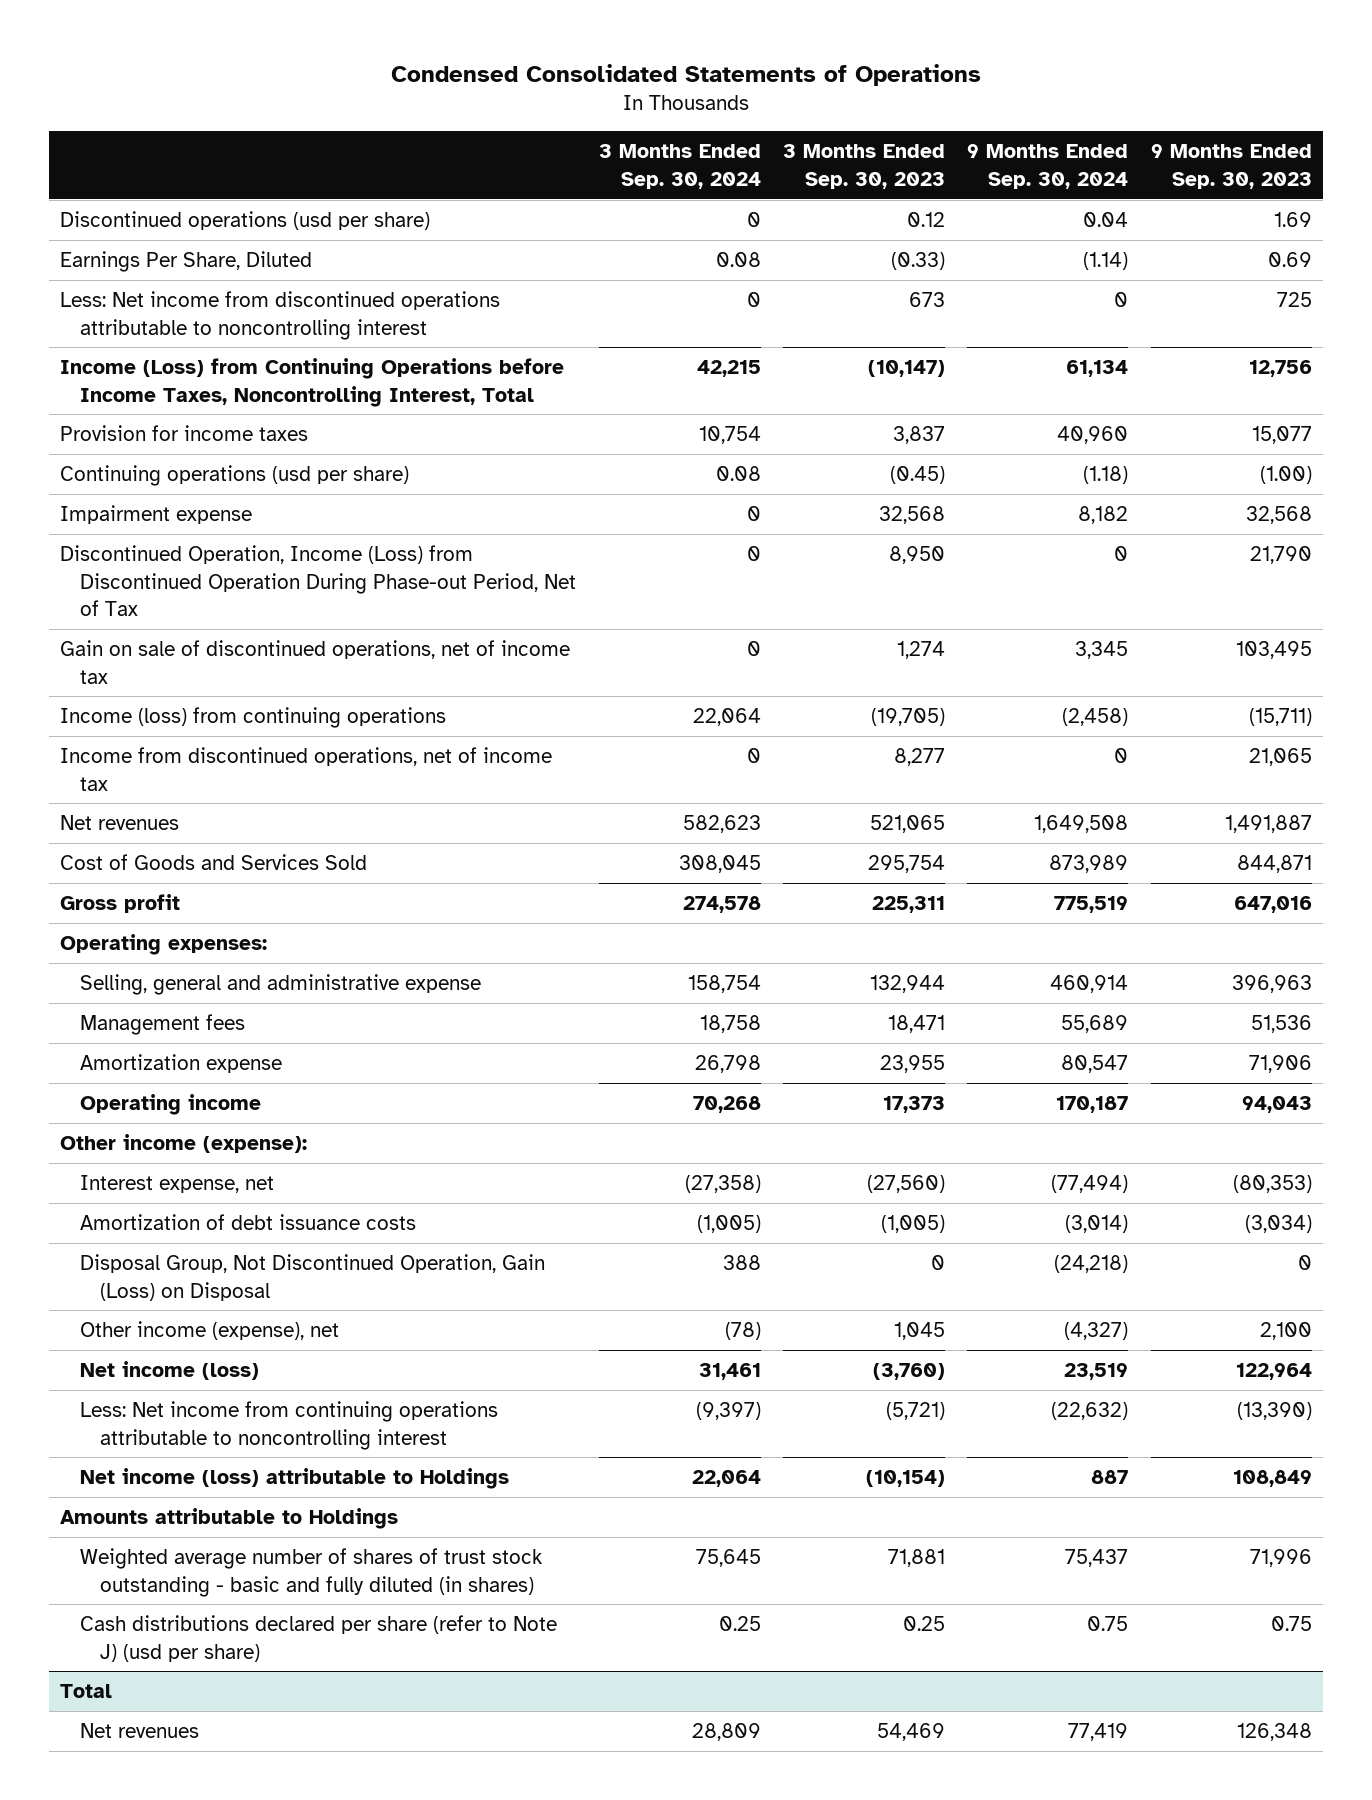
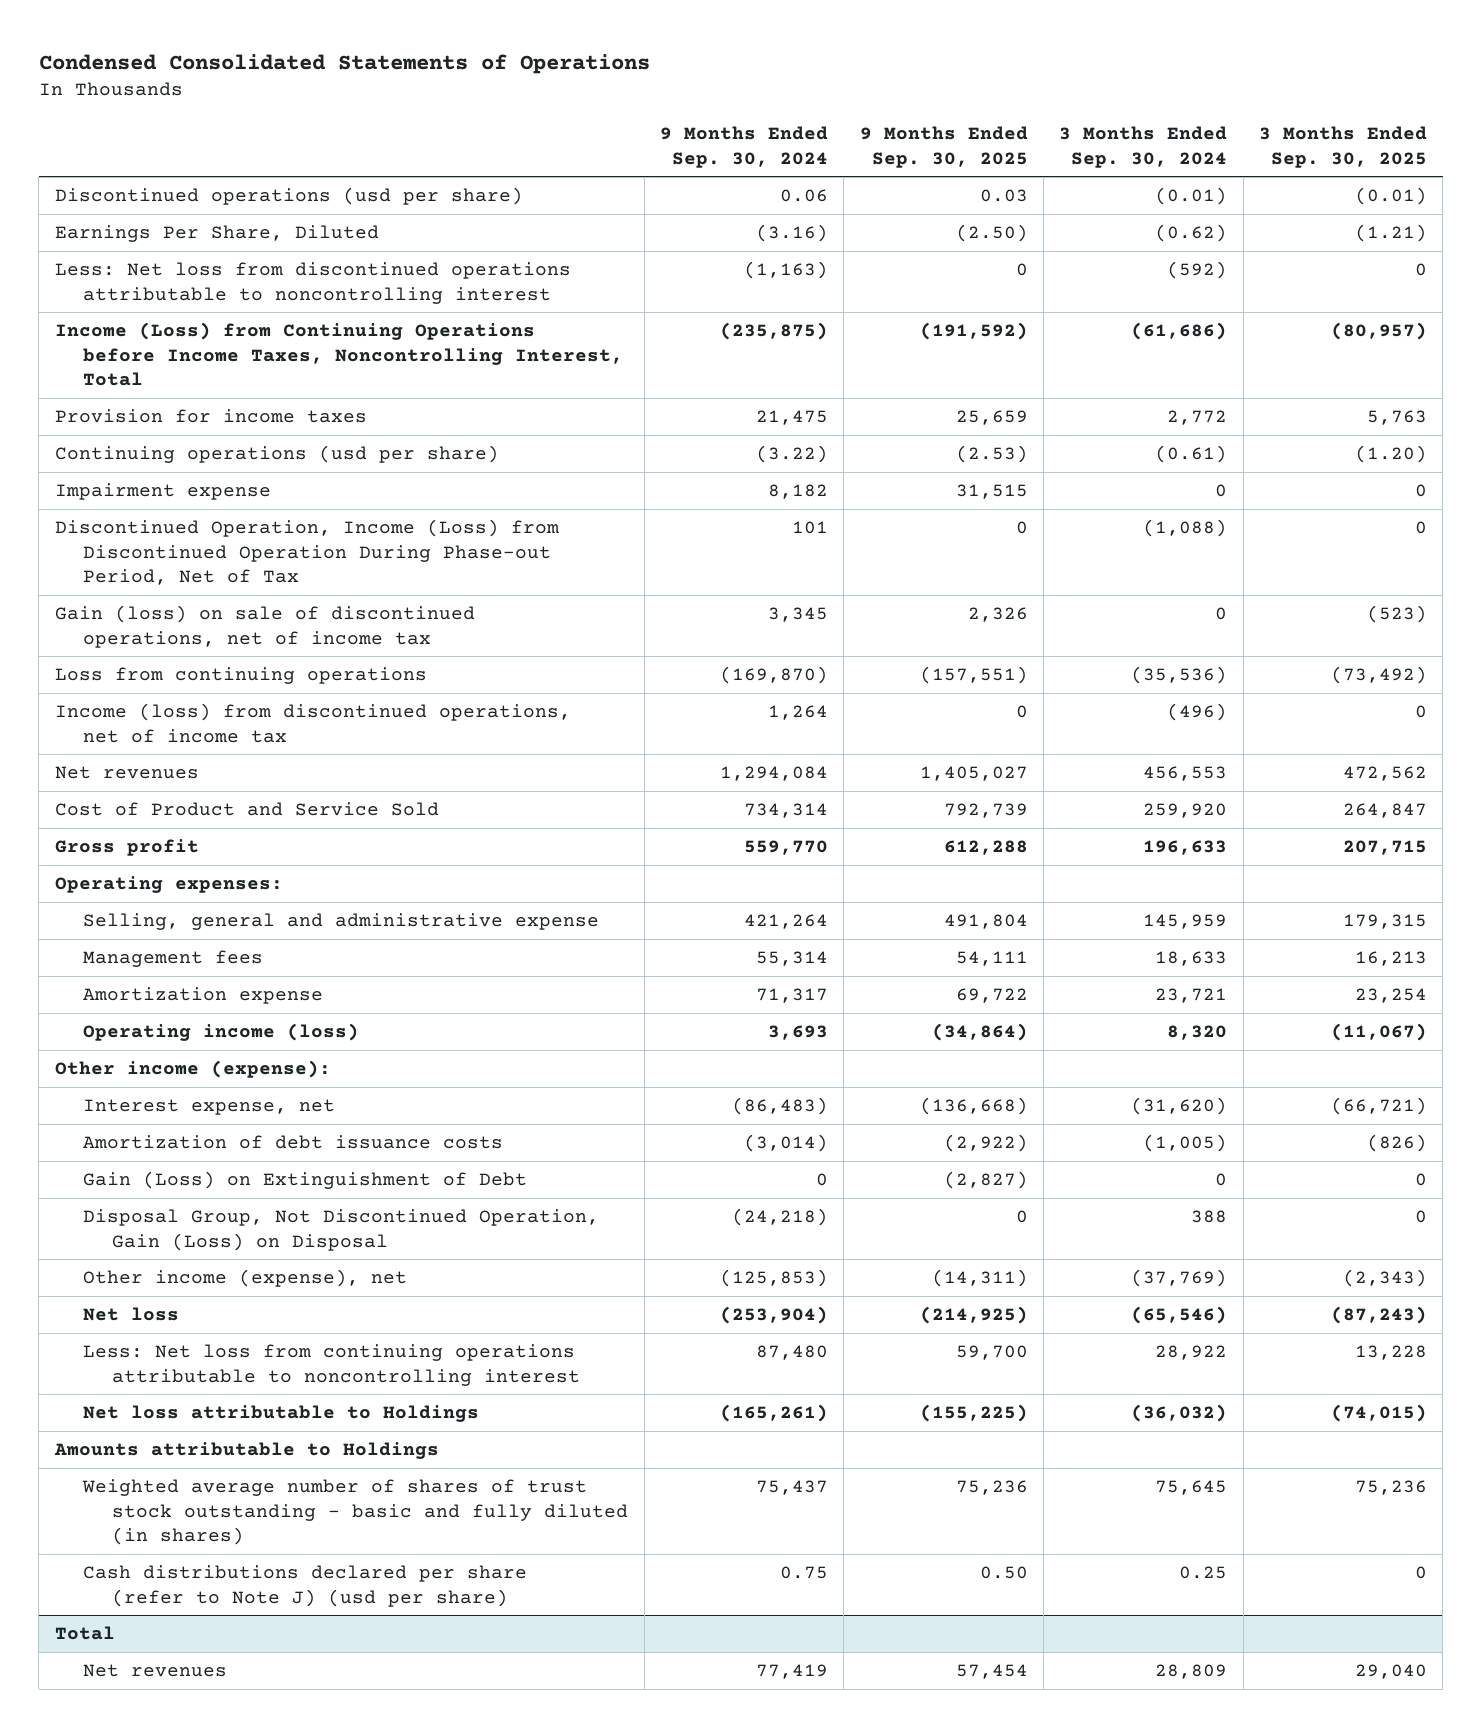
[782,144,945,189] 3 Months Ended Sep. 30, 2023 -> none
[1150,144,1312,189] 9 Months Ended Sep. 30, 2023 -> none
none -> [859,126,1028,168] 9 Months Ended Sep. 30, 2025
none -> [1259,126,1428,168] 3 Months Ended Sep. 30, 2025
[746,212,761,228] 0 -> [1155,187,1228,206] (0.01)
[1083,212,1129,228] 0.04 -> [779,189,828,203] 0.06
[715,252,761,268] 0.08 -> [1155,224,1228,243] (0.62)
[1083,252,1129,271] (1.14) -> [755,224,828,243] (3.16)
[60,291,501,340] Less: Net income from discontinued operations attributable to noncontrolling interest -> [54,262,571,304] Less: Net loss from discontinued operations attributable to noncontrolling interest
[746,292,761,308] 0 -> [1167,261,1228,280] (592)
[1114,292,1129,308] 0 -> [743,261,828,280] (1,163)
[696,360,761,378] 42,215 -> [1131,322,1228,341] (61,686)
[1066,360,1129,378] 61,134 -> [719,322,828,341] (235,875)
[698,426,761,445] 10,754 -> [1167,410,1228,426] 2,772
[1057,426,1129,445] 40,960 -> [755,410,828,426] 21,475
[715,466,761,482] 0.08 -> [1155,445,1228,464] (0.61)
[1083,466,1129,485] (1.18) -> [755,445,828,464] (3.22)
[746,546,761,562] 0 -> [1143,519,1228,538] (1,088)
[1114,546,1129,562] 0 -> [791,521,828,535] 101
[60,640,571,684] Gain on sale of discontinued operations, net of income tax -> [54,605,475,648] Gain (loss) on sale of discontinued operations, net of income tax
[60,707,447,729] Income (loss) from continuing operations -> [54,667,427,685] Loss from continuing operations
[692,708,761,727] 22,064 -> [1131,666,1228,685] (35,536)
[1062,708,1129,727] (2,458) -> [719,666,828,685] (169,870)
[60,747,553,791] Income from discontinued operations, net of income tax -> [54,703,571,743] Income (loss) from discontinued operations, net of income tax
[746,748,761,764] 0 -> [1167,703,1228,722] (496)
[1114,748,1129,764] 0 -> [767,705,828,721] 1,264
[682,815,761,834] 582,623 -> [1143,766,1228,782] 456,553
[1034,815,1129,834] 1,649,508 -> [719,766,828,782] 1,294,084
[60,854,368,871] Cost of Goods and Services Sold -> [54,802,439,817] Cost of Product and Service Sold
[678,855,761,874] 308,045 -> [1143,803,1228,819] 259,920
[1049,855,1129,874] 873,989 -> [743,803,828,819] 734,314
[682,896,761,914] 274,578 -> [1143,840,1228,856] 196,633
[1054,896,1129,914] 775,519 -> [743,840,828,856] 559,770
[687,975,761,994] 158,754 -> [1143,914,1228,930] 145,959
[1050,975,1129,994] 460,914 -> [743,914,828,930] 421,264
[699,1015,761,1034] 18,758 -> [1155,951,1228,967] 18,633
[1061,1015,1129,1034] 55,689 -> [755,951,828,967] 55,314
[694,1055,761,1074] 26,798 -> [1155,988,1228,1004] 23,721
[1061,1055,1129,1074] 80,547 -> [755,988,828,1004] 71,317
[80,1094,262,1116] Operating income -> [83,1023,360,1042] Operating income (loss)
[692,1096,761,1114] 70,268 -> [1167,1025,1228,1041] 8,320
[1056,1096,1129,1114] 170,187 -> [767,1025,828,1041] 3,693
[684,1175,761,1194] (27,358) -> [1131,1097,1228,1116] (31,620)
[1051,1175,1129,1194] (77,494) -> [731,1097,828,1116] (86,483)
none -> [83,1171,528,1190] Gain (Loss) on Extinguishment of Debt
[724,1322,761,1341] (78) -> [1131,1269,1228,1288] (37,769)
[1064,1322,1129,1341] (4,327) -> [719,1269,828,1288] (125,853)
[80,1361,260,1381] Net income (loss) -> [83,1307,180,1322] Net loss
[698,1363,761,1381] 31,461 -> [1131,1306,1228,1325] (65,546)
[1064,1363,1129,1381] 23,519 -> [719,1306,828,1325] (253,904)
[80,1401,499,1450] Less: Net income from continuing operations attributable to noncontrolling interest -> [83,1344,581,1386] Less: Net loss from continuing operations attributable to noncontrolling interest
[695,1402,761,1421] (9,397) -> [1155,1345,1228,1361] 28,922
[1051,1402,1129,1421] (22,632) -> [755,1345,828,1361] 87,480
[80,1468,510,1490] Net income (loss) attributable to Holdings -> [83,1405,480,1423] Net loss attributable to Holdings
[691,1470,761,1488] 22,064 -> [1131,1404,1228,1423] (36,032)
[1091,1470,1129,1485] 887 -> [719,1404,828,1423] (165,261)

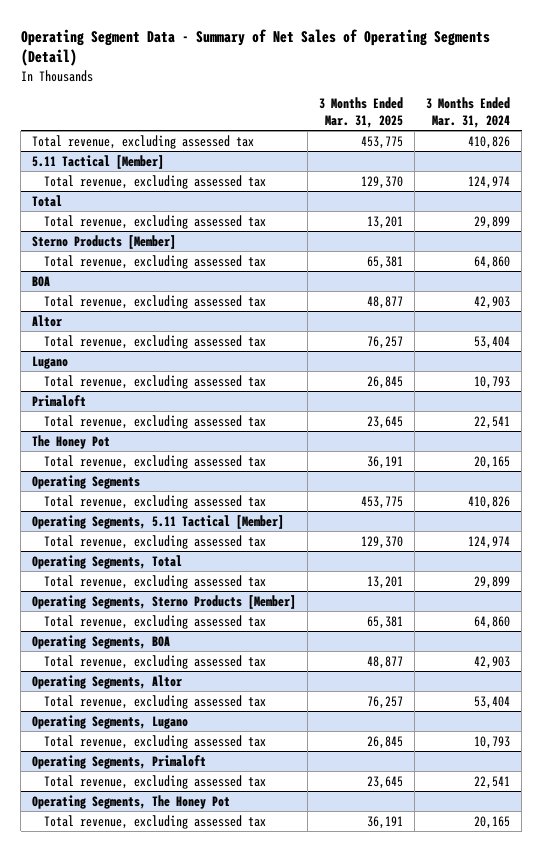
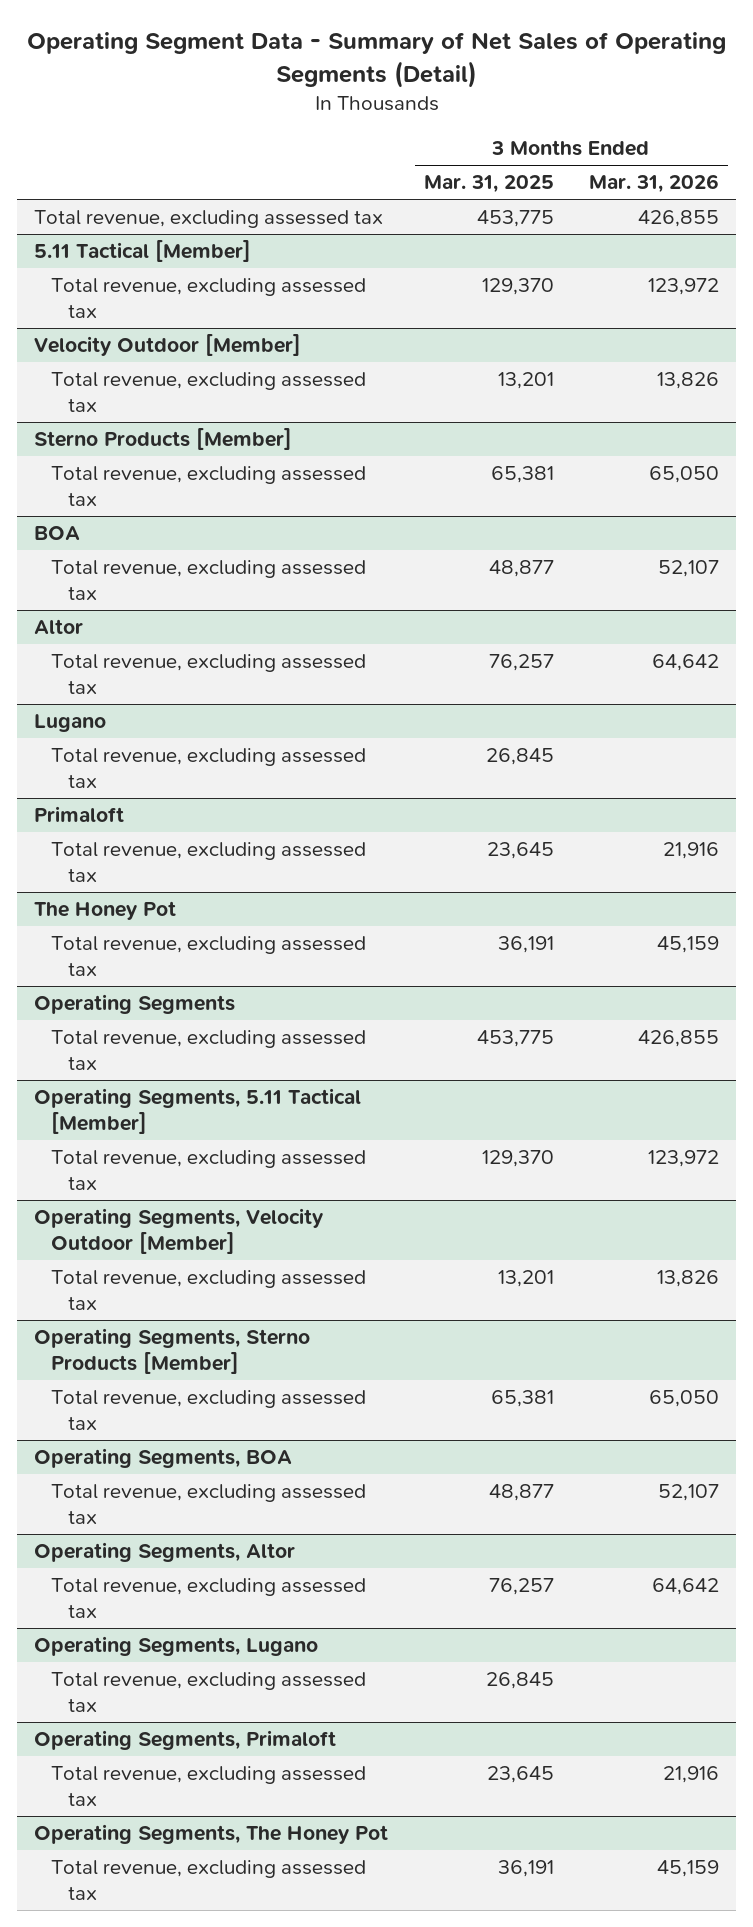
[426,97,511,128] 3 Months Ended Mar. 31, 2024 -> none
none -> [588,174,719,194] Mar. 31, 2026
[32,194,63,207] Total -> [34,334,302,357] Velocity Outdoor [Member]
[32,554,183,569] Operating Segments, Total -> none
none -> [34,1208,325,1254] Operating Segments, Velocity Outdoor [Member]

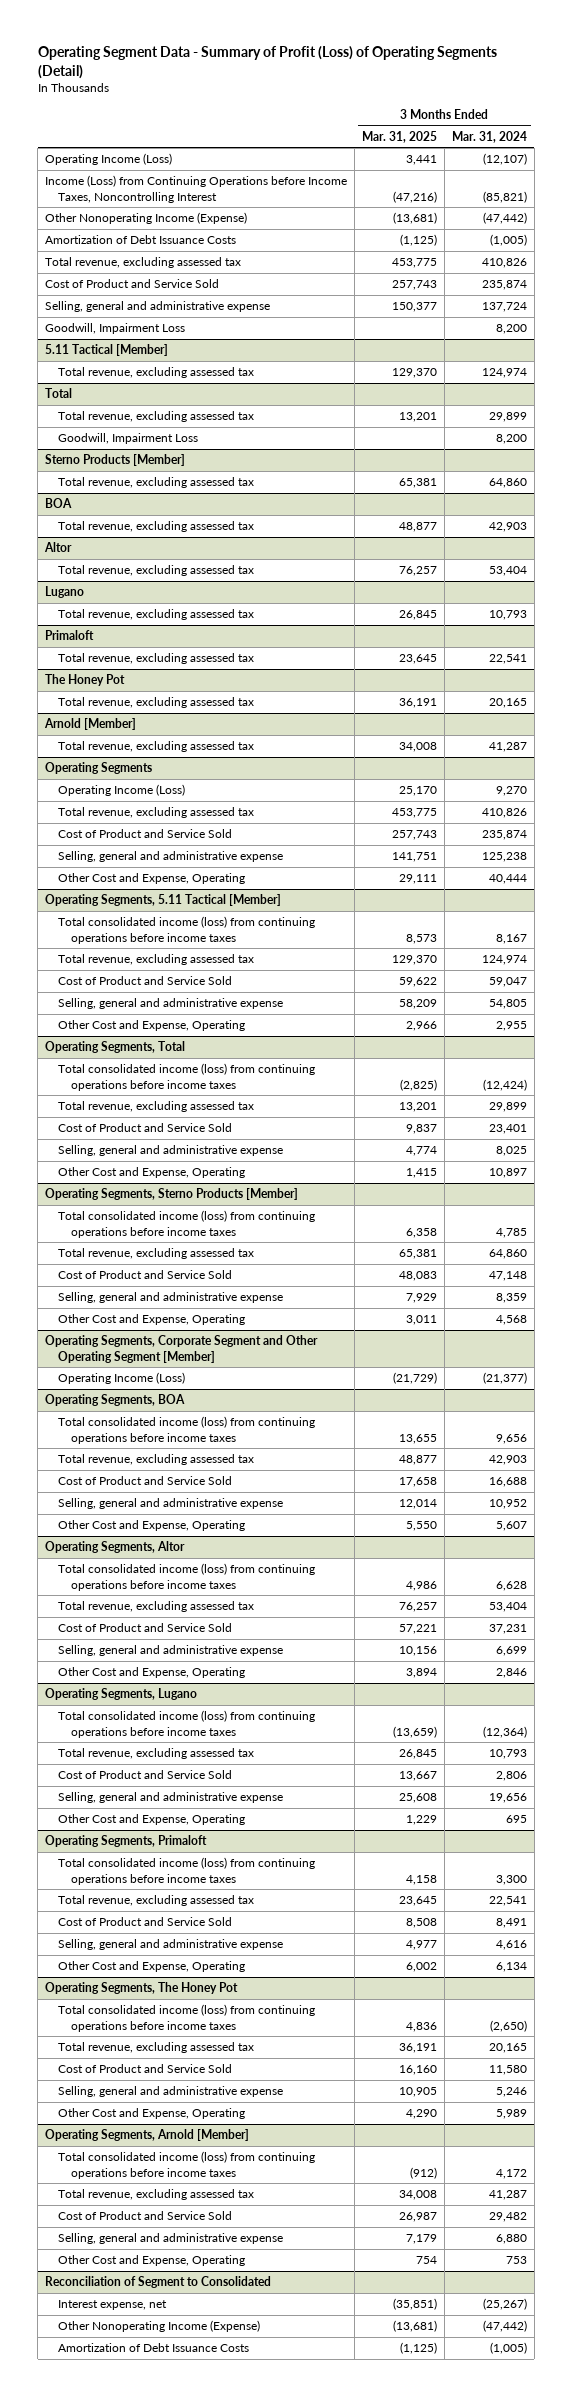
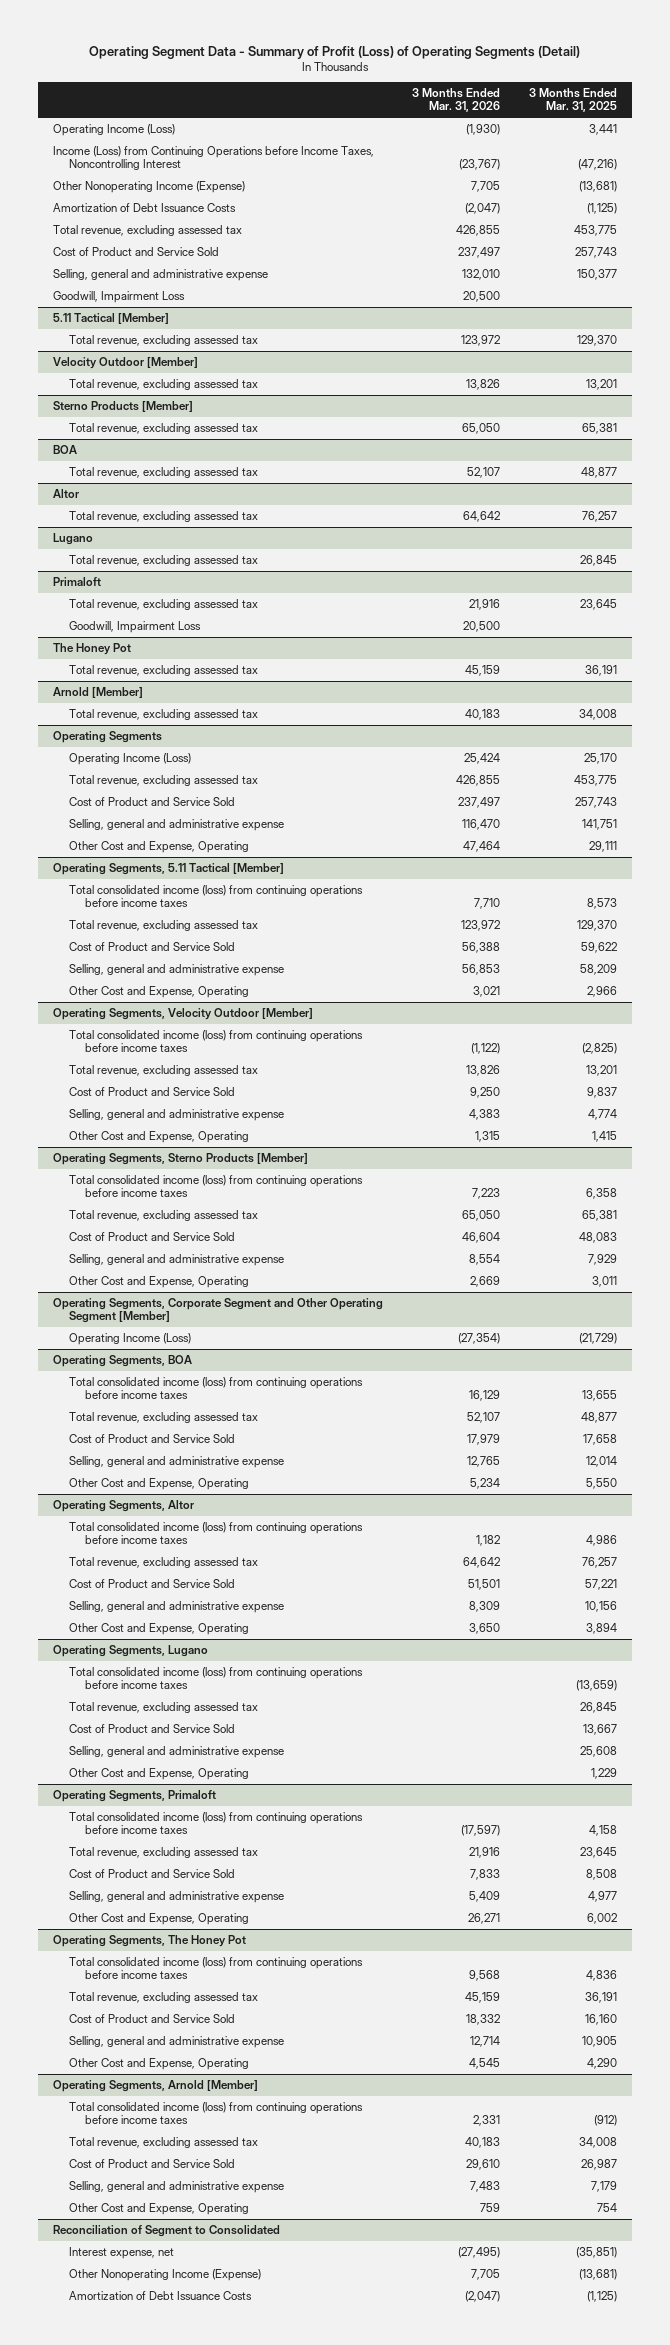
[451,131,527,144] Mar. 31, 2024 -> none
none -> [411,88,500,113] 3 Months Ended Mar. 31, 2026
[45,388,73,399] Total -> [52,357,198,370] Velocity Outdoor [Member]
[57,433,198,445] Goodwill, Impairment Loss -> none
none -> [68,621,201,634] Goodwill, Impairment Loss
[45,1041,186,1054] Operating Segments, Total -> none
none -> [52,1008,313,1021] Operating Segments, Velocity Outdoor [Member]

